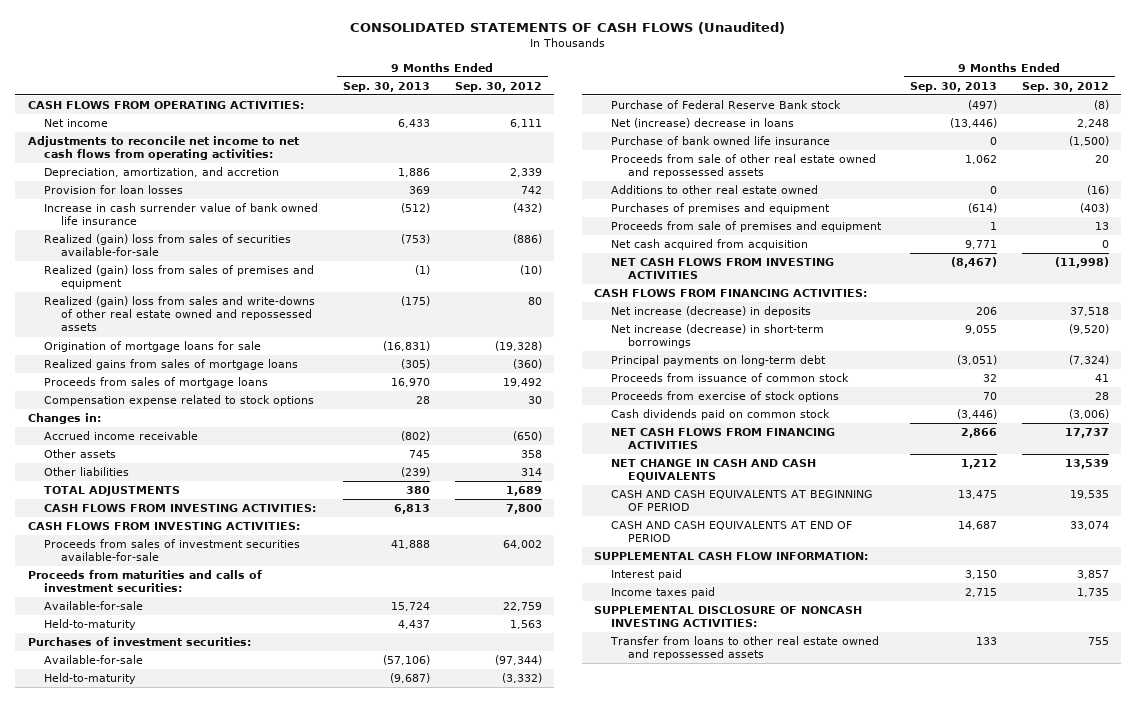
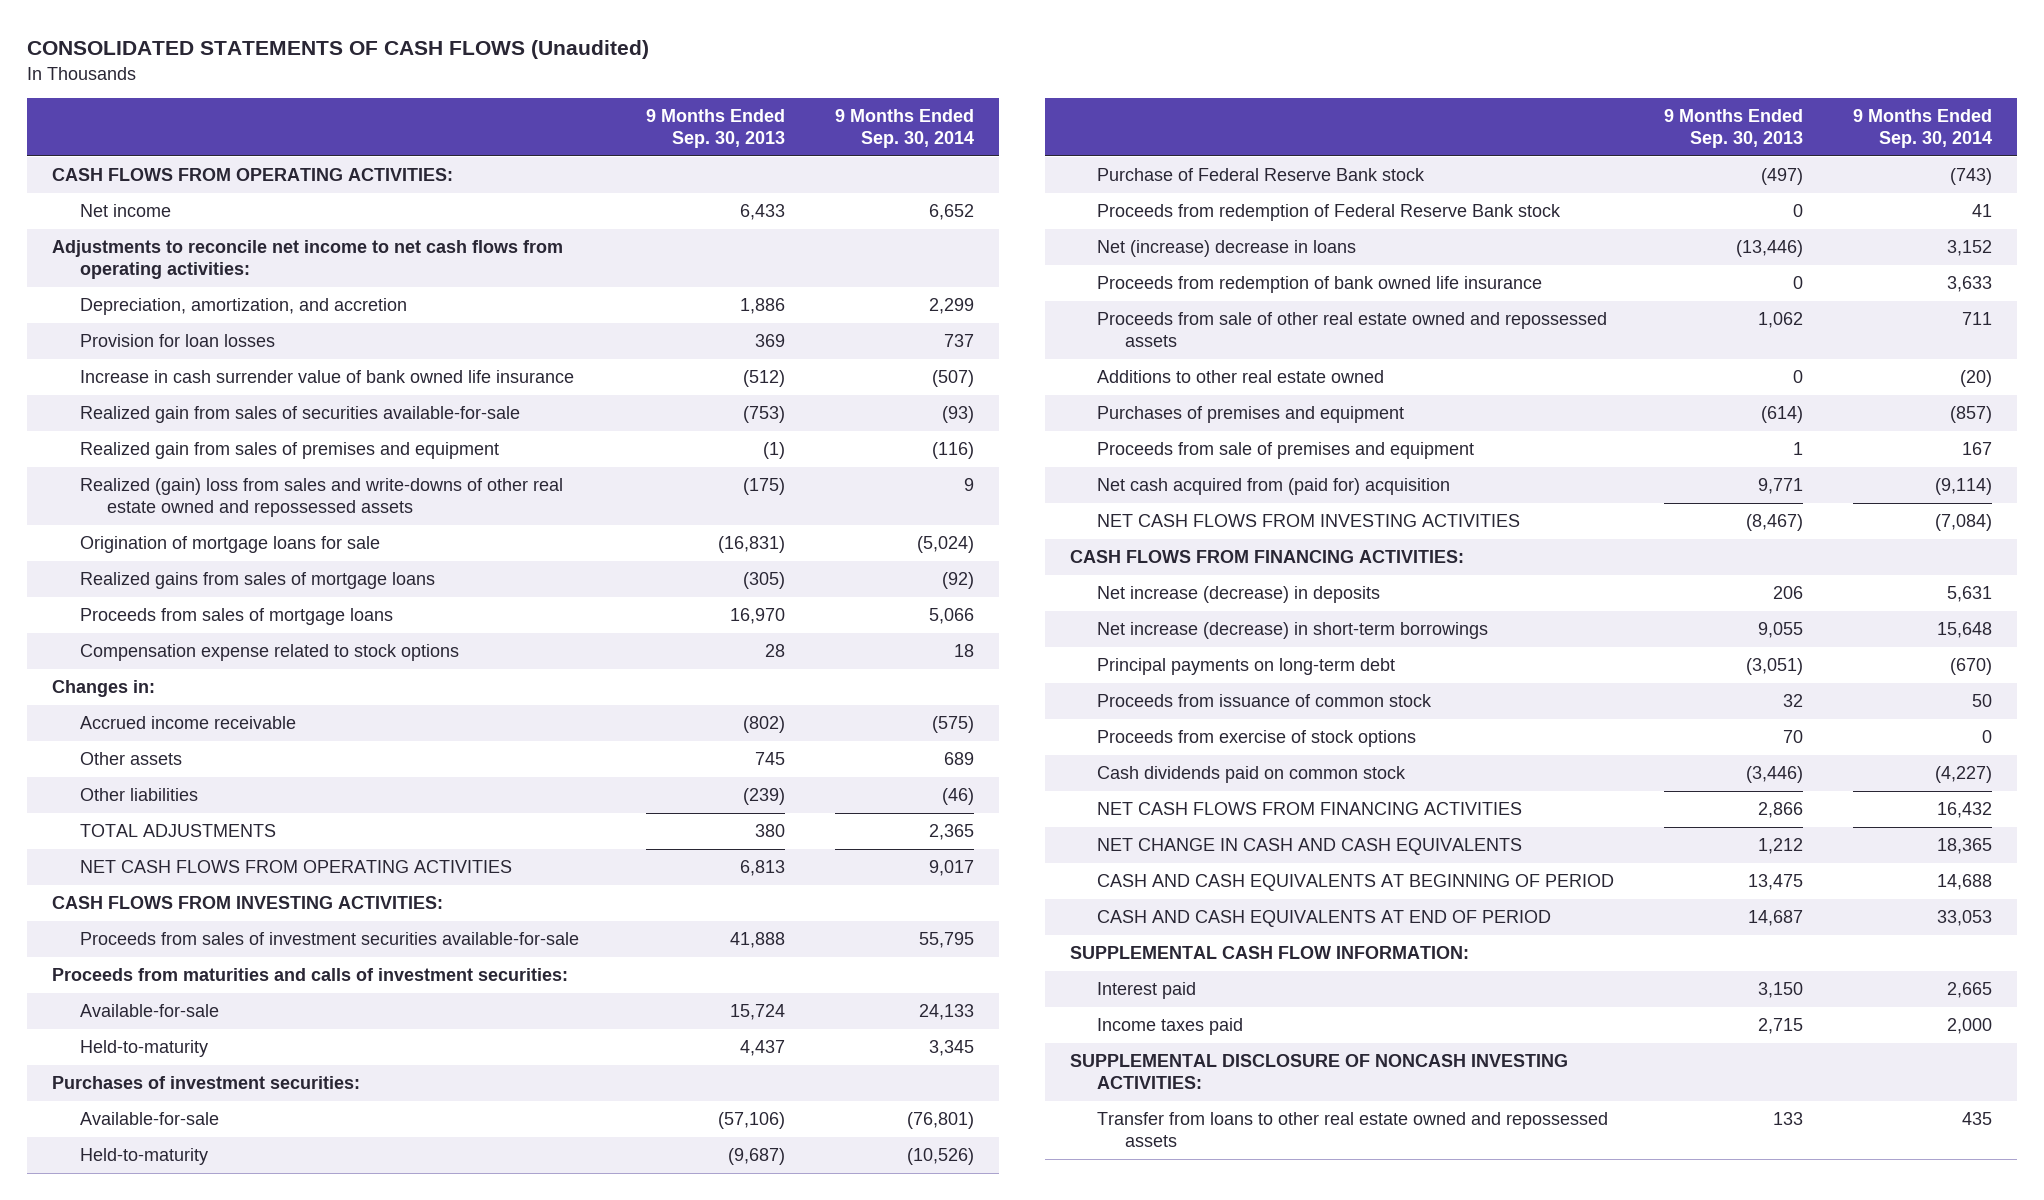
[454,81,542,92] Sep. 30, 2012 -> none
none -> [835,109,975,149] 9 Months Ended Sep. 30, 2014
[44,234,292,257] Realized (gain) loss from sales of securities available-for-sale -> [79,406,520,424] Realized gain from sales of securities available-for-sale
[44,265,315,290] Realized (gain) loss from sales of premises and equipment -> [79,442,499,460] Realized gain from sales of premises and equipment
[44,504,317,513] CASH FLOWS FROM INVESTING ACTIVITIES: -> [79,860,512,874] NET CASH FLOWS FROM OPERATING ACTIVITIES
none -> [1097,204,1562,222] Proceeds from redemption of Federal Reserve Bank stock
[611,136,831,146] Purchase of bank owned life insurance -> [1097,276,1543,294] Proceeds from redemption of bank owned life insurance
[611,239,809,251] Net cash acquired from acquisition -> [1097,478,1451,496] Net cash acquired from (paid for) acquisition

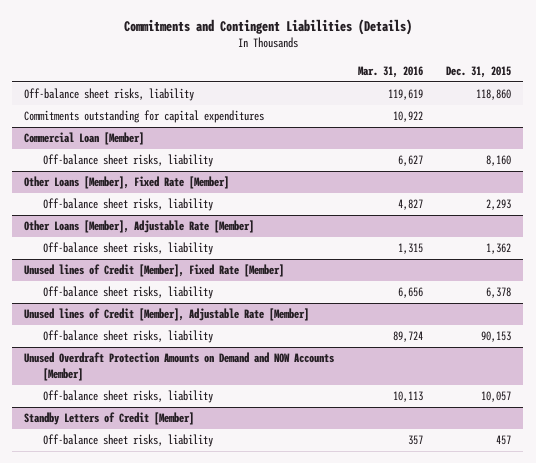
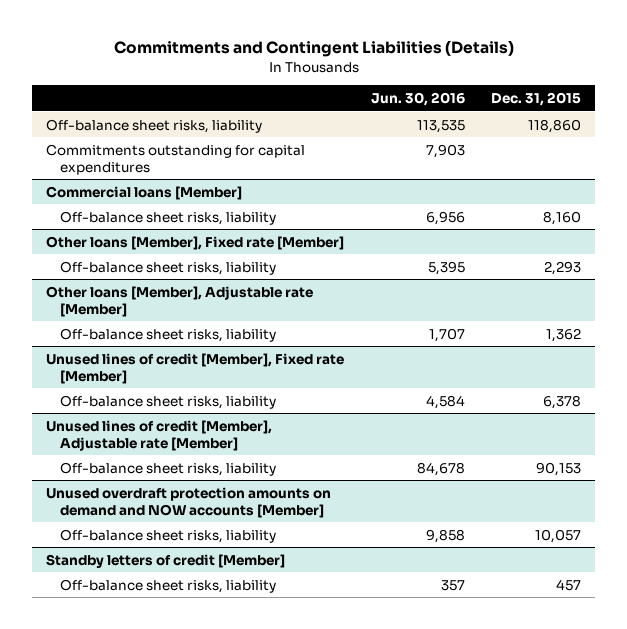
[357,65,423,78] Mar. 31, 2016 -> none
none -> [370,92,465,107] Jun. 30, 2016
[24,132,145,146] Commercial Loan [Member] -> [45,185,242,200] Commercial loans [Member]
[24,176,230,190] Other Loans [Member], Fixed Rate [Member] -> [45,235,344,250] Other loans [Member], Fixed rate [Member]
[24,220,255,234] Other Loans [Member], Adjustable Rate [Member] -> [45,285,313,317] Other loans [Member], Adjustable rate [Member]
[24,264,285,278] Unused lines of Credit [Member], Fixed Rate [Member] -> [45,352,344,384] Unused lines of credit [Member], Fixed rate [Member]
[24,308,310,322] Unused lines of Credit [Member], Adjustable Rate [Member] -> [45,419,272,451] Unused lines of credit [Member], Adjustable rate [Member]
[24,352,335,382] Unused Overdraft Protection Amounts on Demand and NOW Accounts [Member] -> [45,486,331,518] Unused overdraft protection amounts on demand and NOW accounts [Member]
[24,412,195,426] Standby Letters of Credit [Member] -> [45,553,285,568] Standby letters of credit [Member]

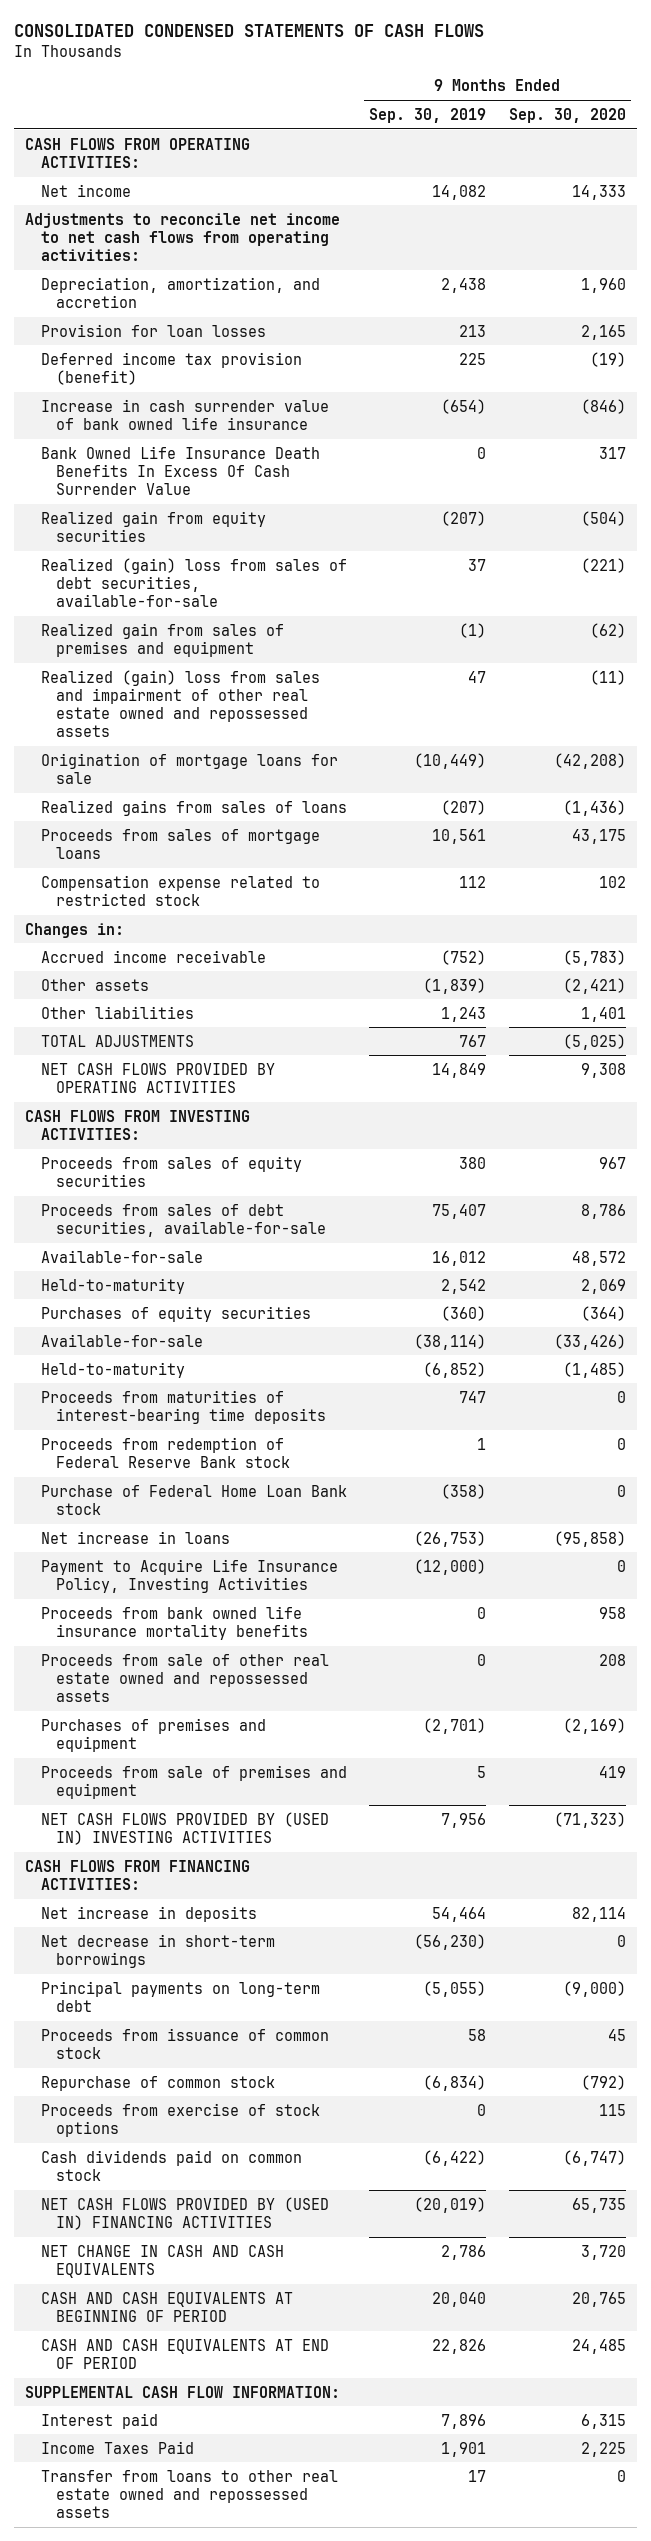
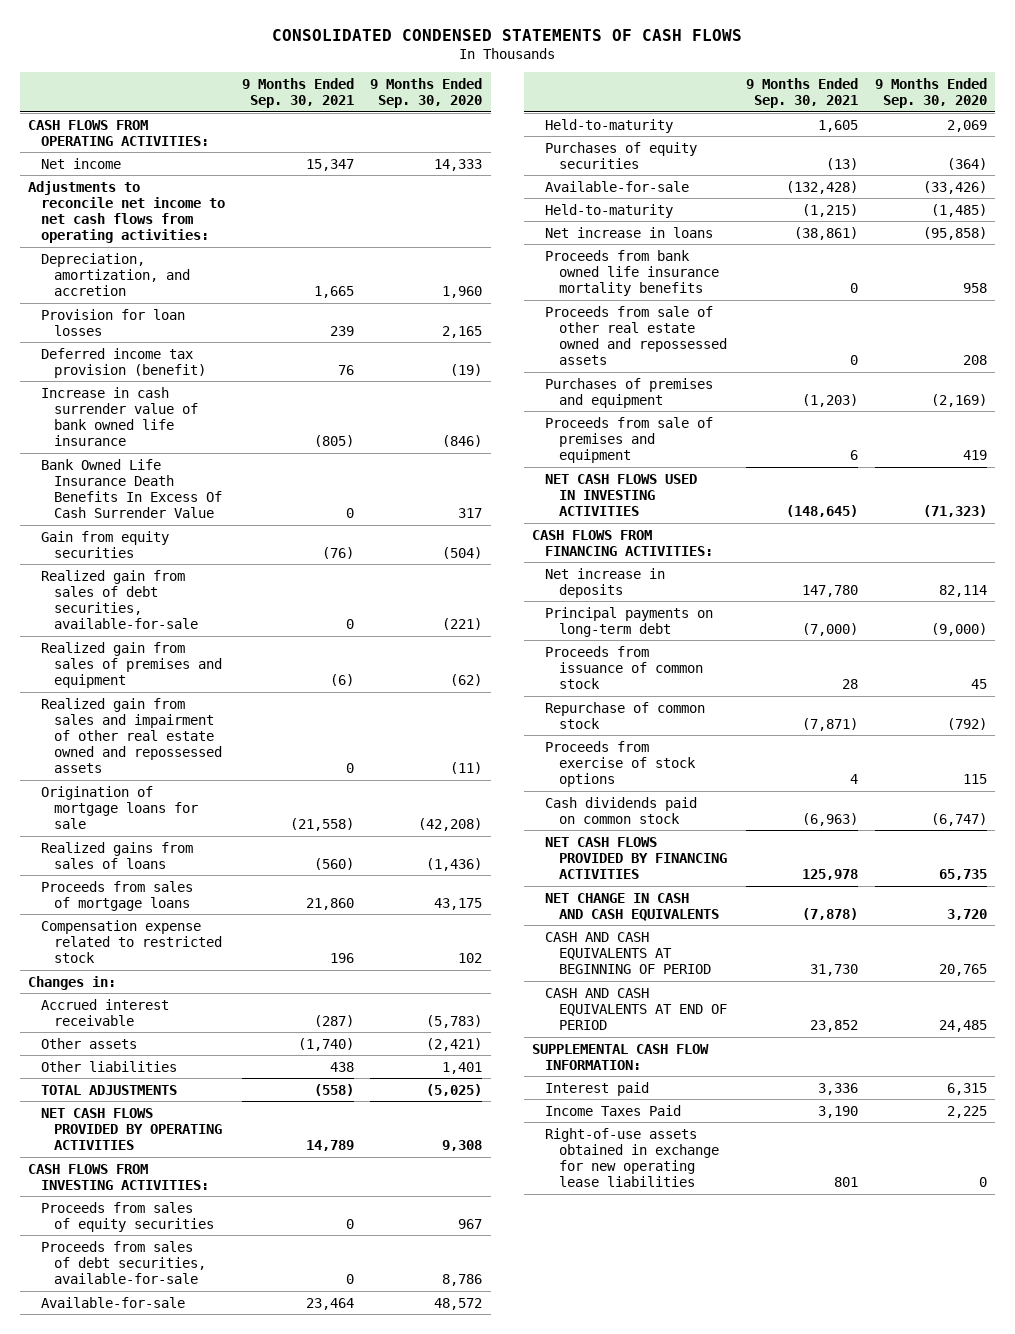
[369,107,487,123] Sep. 30, 2019 -> none
none -> [241,77,354,108] 9 Months Ended Sep. 30, 2021
[40,510,266,542] Realized gain from equity securities -> [41,530,170,558] Gain from equity securities
[40,557,347,607] Realized (gain) loss from sales of debt securities, available-for-sale -> [41,569,199,629] Realized gain from sales of debt securities, available-for-sale
[40,669,320,738] Realized (gain) loss from sales and impairment of other real estate owned and repossessed assets -> [41,697,223,774] Realized gain from sales and impairment of other real estate owned and repossessed assets
[40,949,266,963] Accrued income receivable -> [41,998,170,1026] Accrued interest receivable
[40,1389,327,1424] Proceeds from maturities of interest-bearing time deposits -> none
[40,1436,291,1468] Proceeds from redemption of Federal Reserve Bank stock -> none
[40,1484,347,1515] Purchase of Federal Home Loan Bank stock -> none
[40,1558,338,1593] Payment to Acquire Life Insurance Policy, Investing Activities -> none
[40,1811,329,1845] NET CASH FLOWS PROVIDED BY (USED IN) INVESTING ACTIVITIES -> [545,473,698,516] NET CASH FLOWS USED IN INVESTING ACTIVITIES
[40,1933,275,1968] Net decrease in short-term borrowings -> none
[40,2196,329,2230] NET CASH FLOWS PROVIDED BY (USED IN) FINANCING ACTIVITIES -> [545,836,727,879] NET CASH FLOWS PROVIDED BY FINANCING ACTIVITIES
[40,2469,338,2518] Transfer from loans to other real estate owned and repossessed assets -> none
none -> [545,1127,719,1187] Right-of-use assets obtained in exchange for new operating lease liabilities

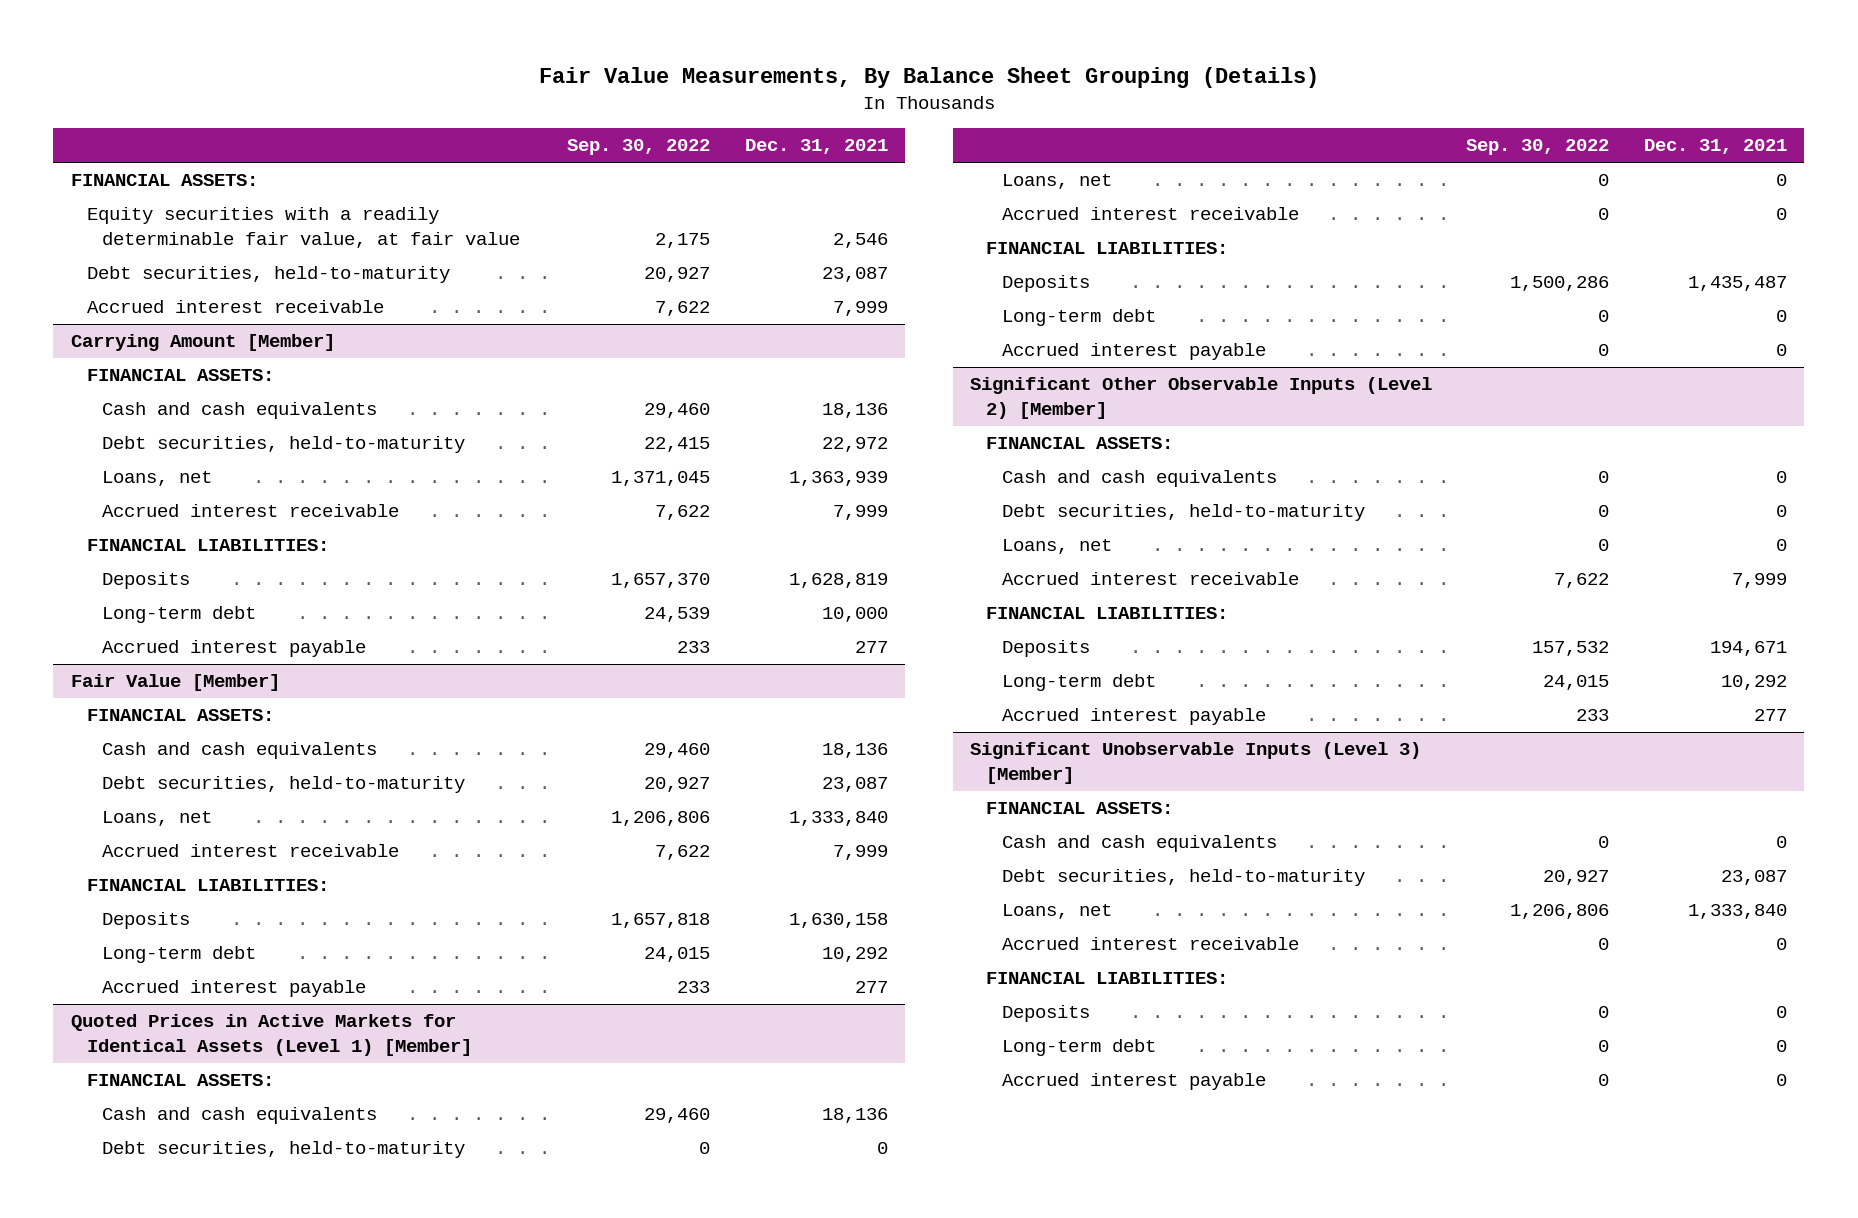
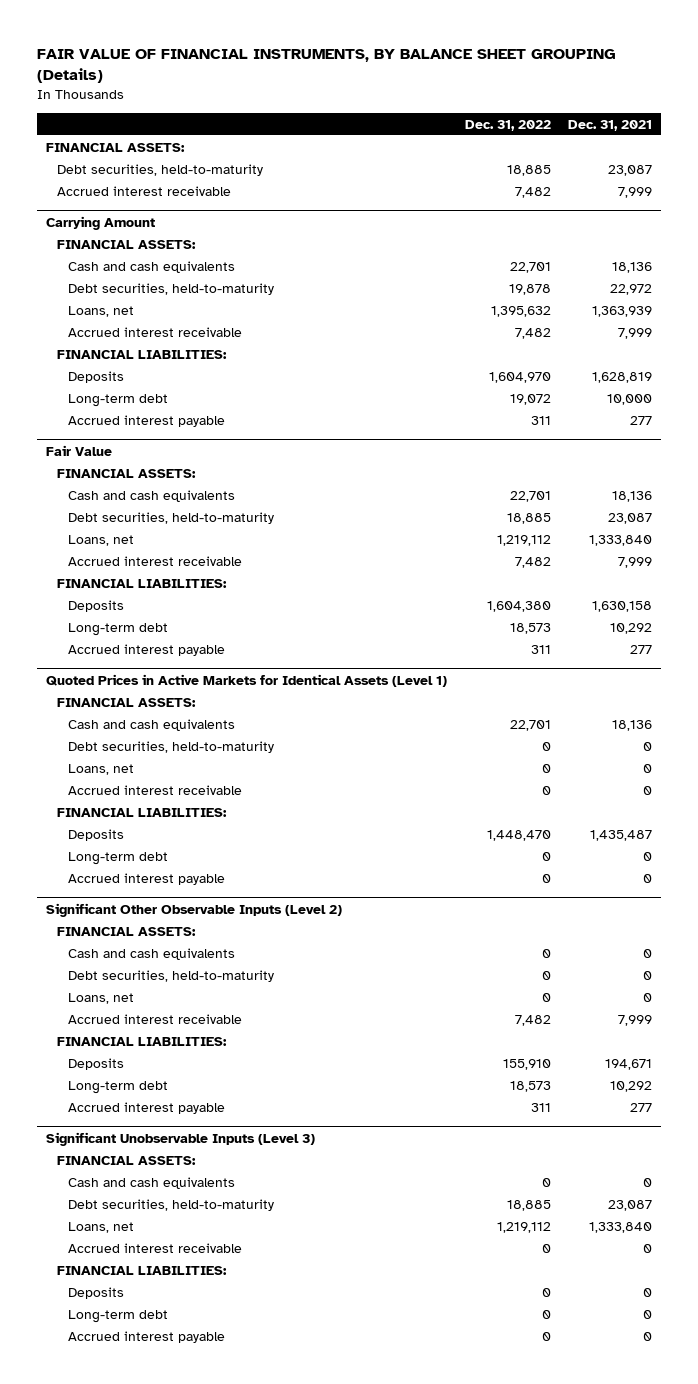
[538,66,1319,88] Fair Value Measurements, By Balance Sheet Grouping (Details) -> [37,48,617,84] FAIR VALUE OF FINANCIAL INSTRUMENTS, BY BALANCE SHEET GROUPING (Details)
[567,139,711,156] Sep. 30, 2022 -> none
none -> [464,119,551,131] Dec. 31, 2022
[86,207,521,248] Equity securities with a readily determinable fair value, at fair value -> none
[70,334,335,352] Carrying Amount [Member] -> [46,215,156,230] Carrying Amount
[70,674,280,692] Fair Value [Member] -> [46,444,113,456] Fair Value
[70,1014,472,1056] Quoted Prices in Active Markets for Identical Assets (Level 1) [Member] -> [46,673,448,687] Quoted Prices in Active Markets for Identical Assets (Level 1)
[969,377,1432,419] Significant Other Observable Inputs (Level 2) [Member] -> [46,902,343,917] Significant Other Observable Inputs (Level 2)
[969,742,1421,784] Significant Unobservable Inputs (Level 3) [Member] -> [46,1131,316,1146] Significant Unobservable Inputs (Level 3)

